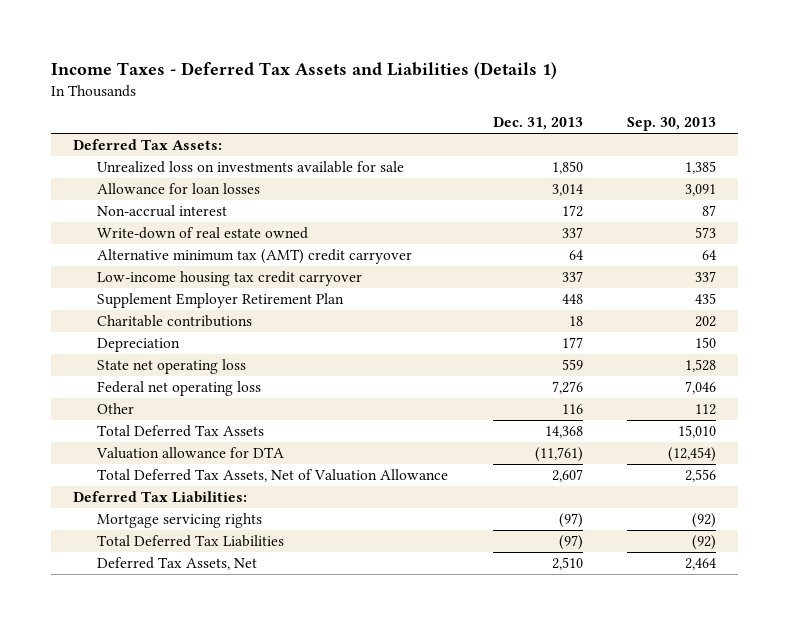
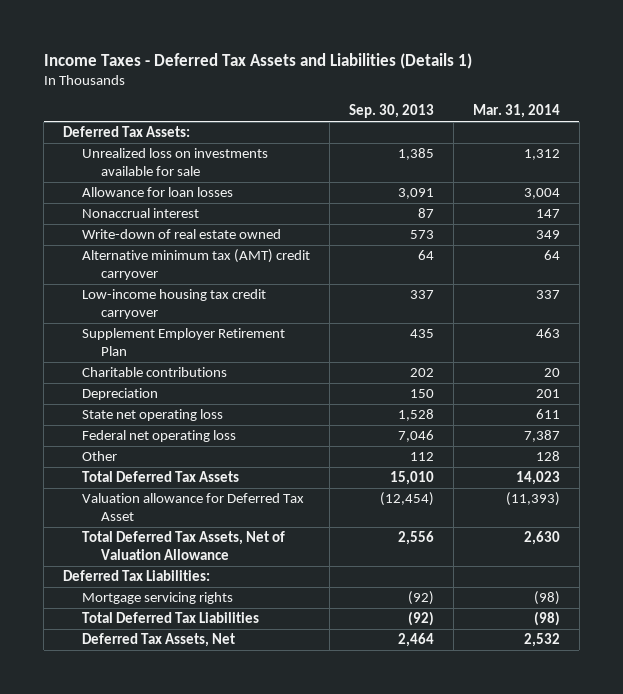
[492,117,583,131] Dec. 31, 2013 -> none
none -> [472,103,560,118] Mar. 31, 2014
[97,204,228,217] Non-accrual interest -> [82,208,200,219] Nonaccrual interest
[96,446,285,459] Valuation allowance for DTA -> [82,493,305,522] Valuation allowance for Deferred Tax Asset

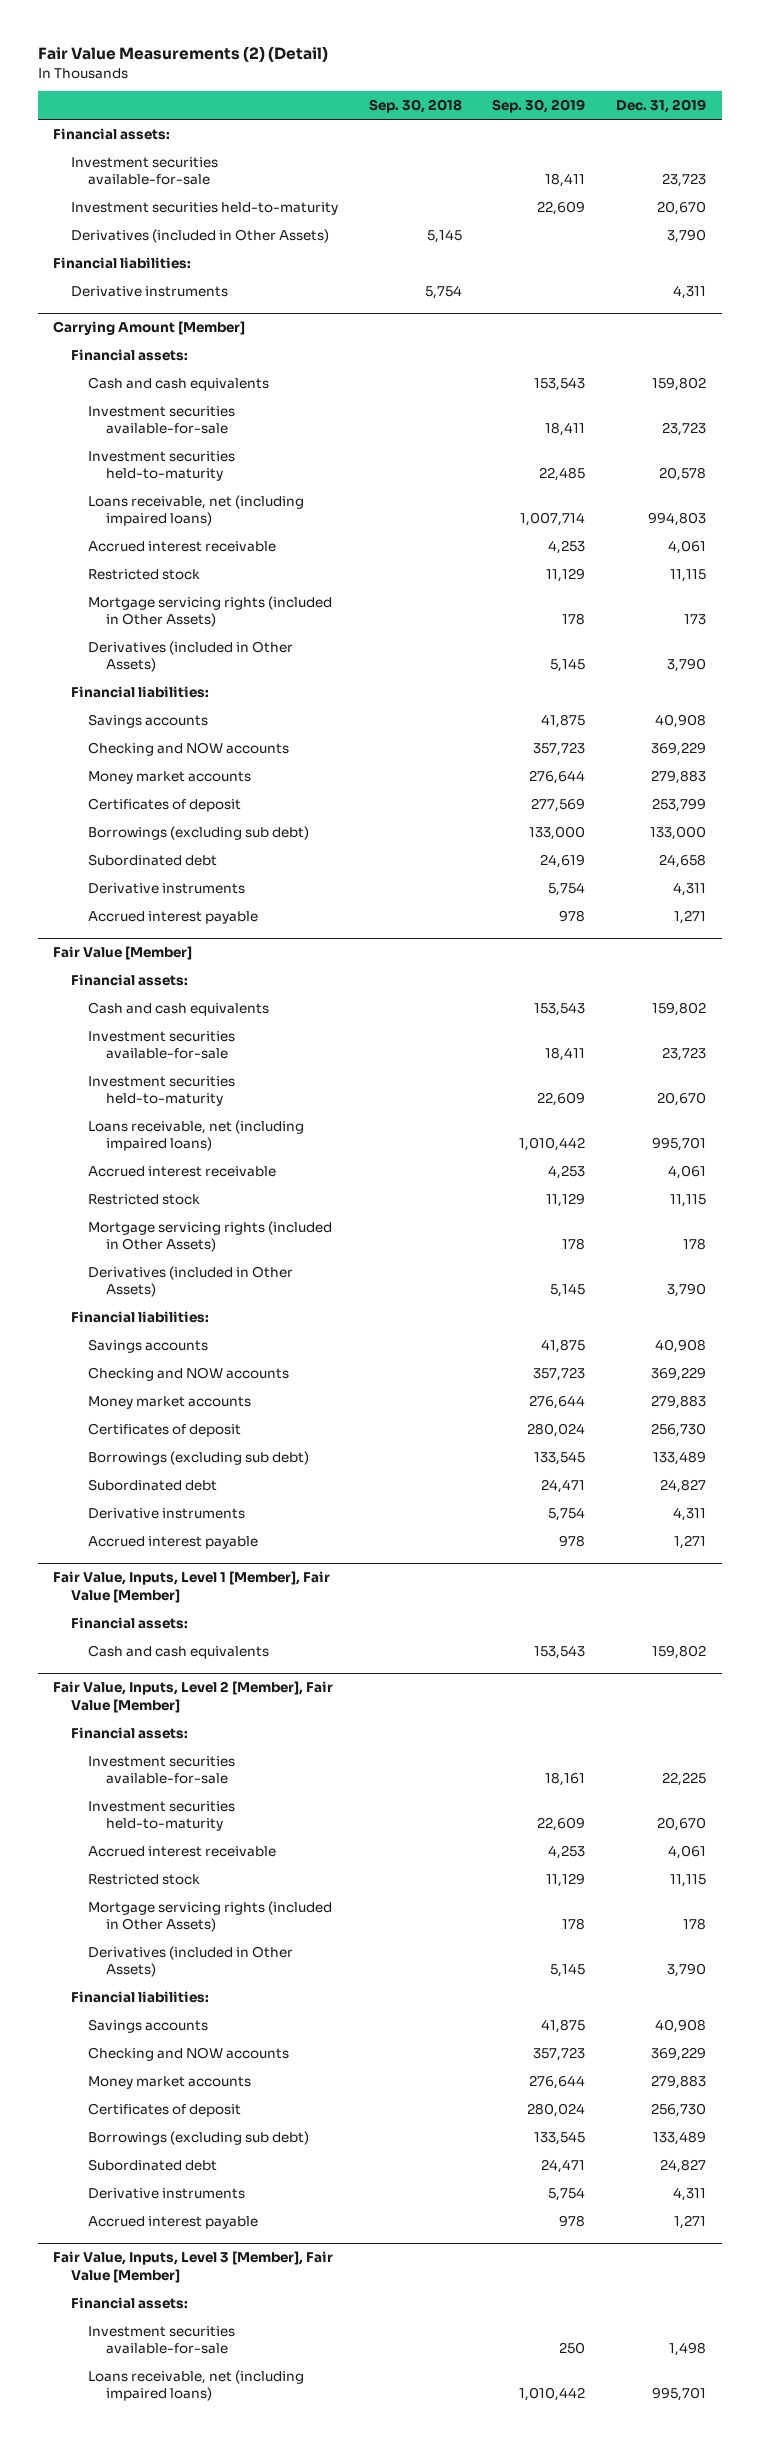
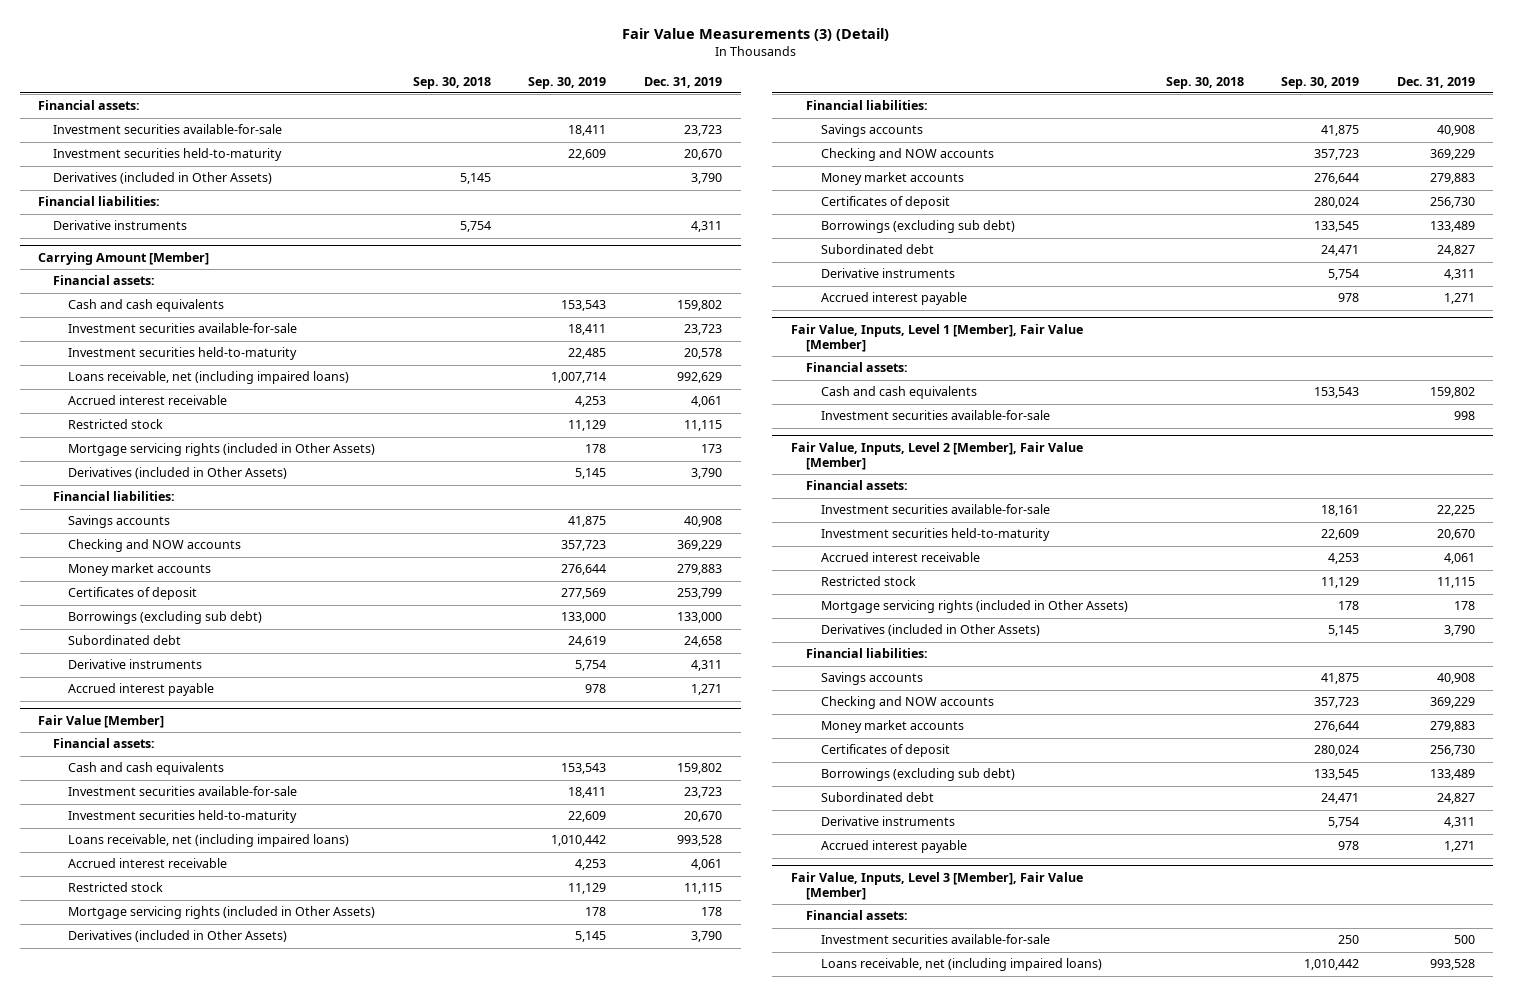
[38,46,329,63] Fair Value Measurements (2) (Detail) -> [622,28,890,42] Fair Value Measurements (3) (Detail)
[648,512,707,527] 994,803 -> [676,372,722,384] 992,629
[652,1137,707,1152] 995,701 -> [676,835,722,847] 993,528
none -> [821,410,1051,421] Investment securities available-for-sale
[669,2342,707,2357] 1,498 -> [1453,935,1475,945] 500
[652,2387,707,2402] 995,701 -> [1429,959,1475,971] 993,528

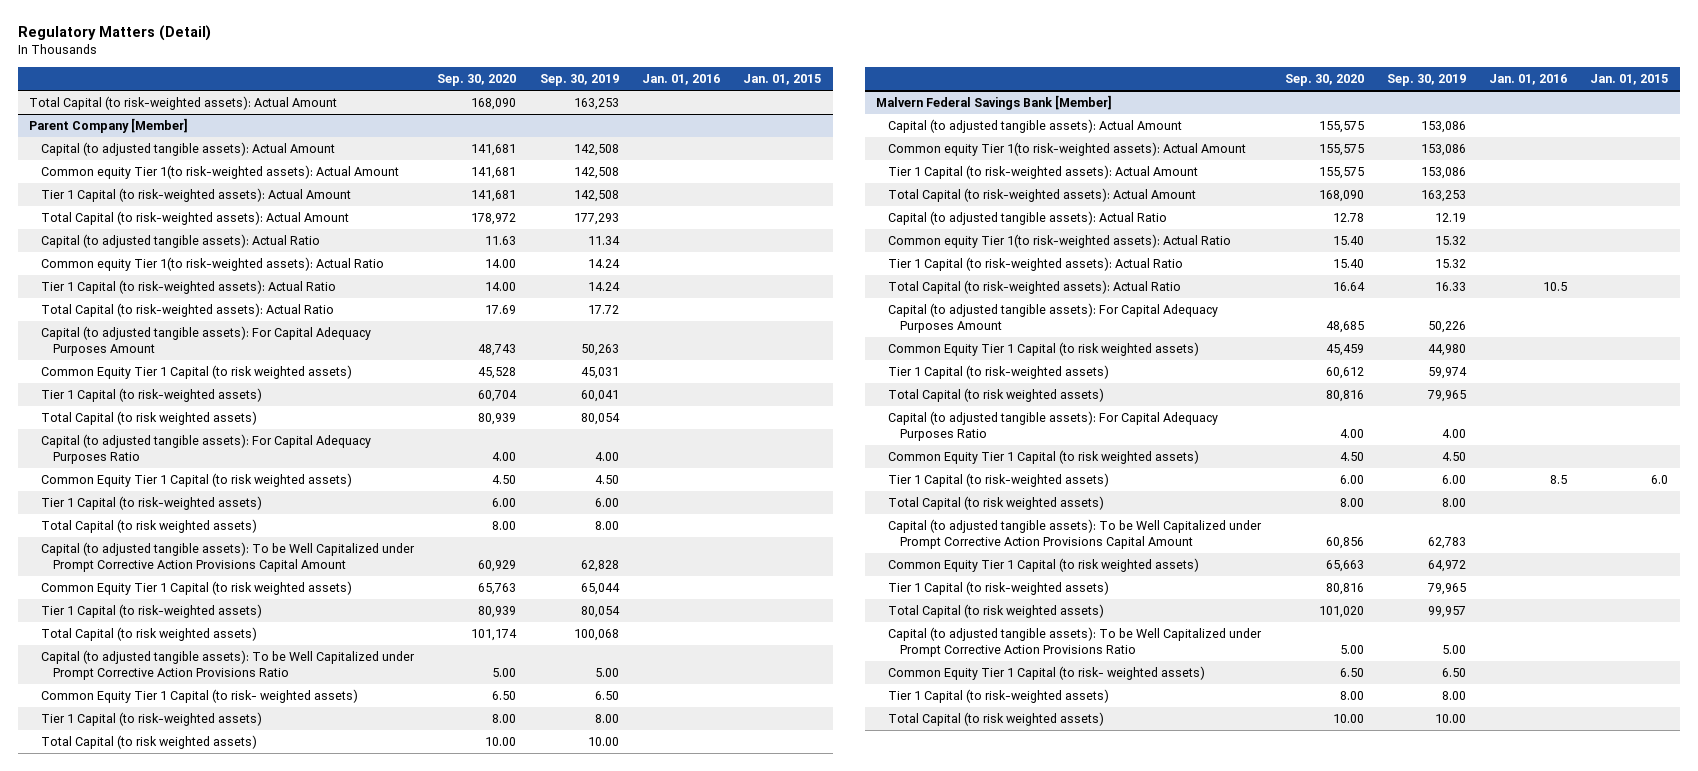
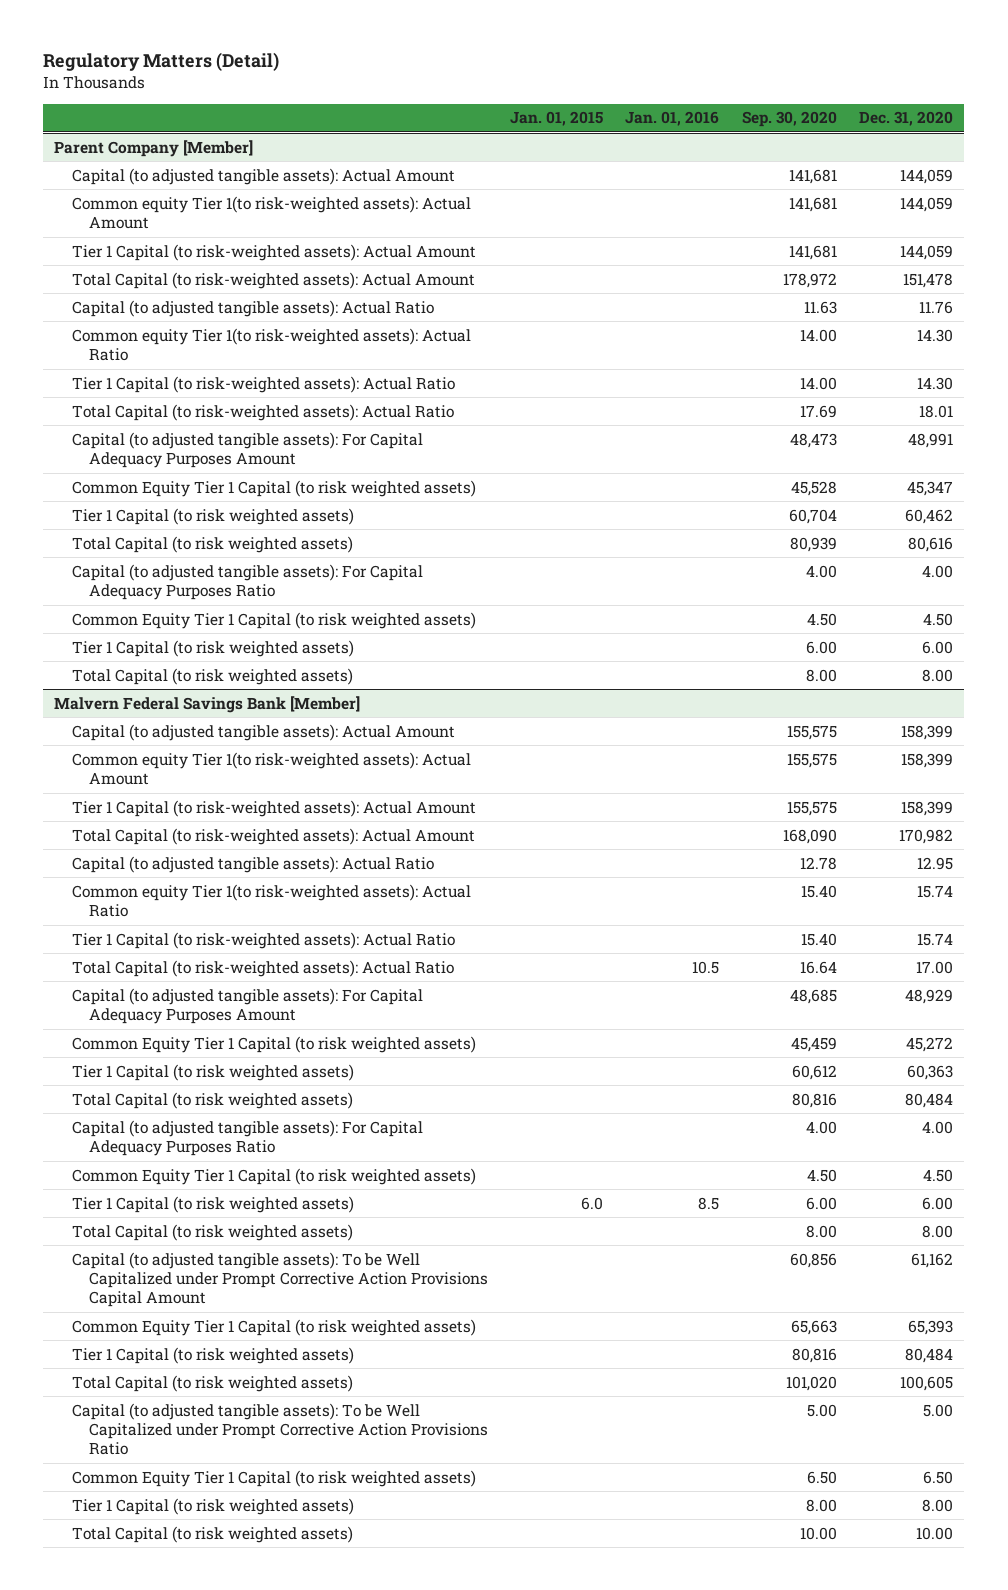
[539,74,619,87] Sep. 30, 2019 -> none
none -> [859,111,954,127] Dec. 31, 2020
[29,96,338,111] Total Capital (to risk-weighted assets): Actual Amount -> none
[478,343,517,356] 48,743 -> [789,432,837,448] 48,473
[41,388,263,403] Tier 1 Capital (to risk-weighted assets) -> [71,507,354,525] Tier 1 Capital (to risk weighted assets)
[41,496,263,511] Tier 1 Capital (to risk-weighted assets) -> [71,639,354,657] Tier 1 Capital (to risk weighted assets)
[41,542,416,572] Capital (to adjusted tangible assets): To be Well Capitalized under Prompt Corrective Action Provisions Capital Amount -> none
[41,581,353,596] Common Equity Tier 1 Capital (to risk weighted assets) -> none
[41,604,263,619] Tier 1 Capital (to risk-weighted assets) -> none
[41,627,258,642] Total Capital (to risk weighted assets) -> none
[41,650,416,680] Capital (to adjusted tangible assets): To be Well Capitalized under Prompt Corrective Action Provisions Ratio -> none
[41,689,359,704] Common Equity Tier 1 Capital (to risk- weighted assets) -> none
[41,712,263,727] Tier 1 Capital (to risk-weighted assets) -> none
[41,735,258,750] Total Capital (to risk weighted assets) -> none
[888,365,1110,380] Tier 1 Capital (to risk-weighted assets) -> [71,1063,354,1081] Tier 1 Capital (to risk weighted assets)
[888,473,1110,488] Tier 1 Capital (to risk-weighted assets) -> [71,1195,354,1213] Tier 1 Capital (to risk weighted assets)
[888,581,1110,596] Tier 1 Capital (to risk-weighted assets) -> [71,1346,354,1364] Tier 1 Capital (to risk weighted assets)
[888,666,1206,681] Common Equity Tier 1 Capital (to risk- weighted assets) -> [71,1469,476,1487] Common Equity Tier 1 Capital (to risk weighted assets)
[888,689,1110,704] Tier 1 Capital (to risk-weighted assets) -> [71,1497,354,1515] Tier 1 Capital (to risk weighted assets)

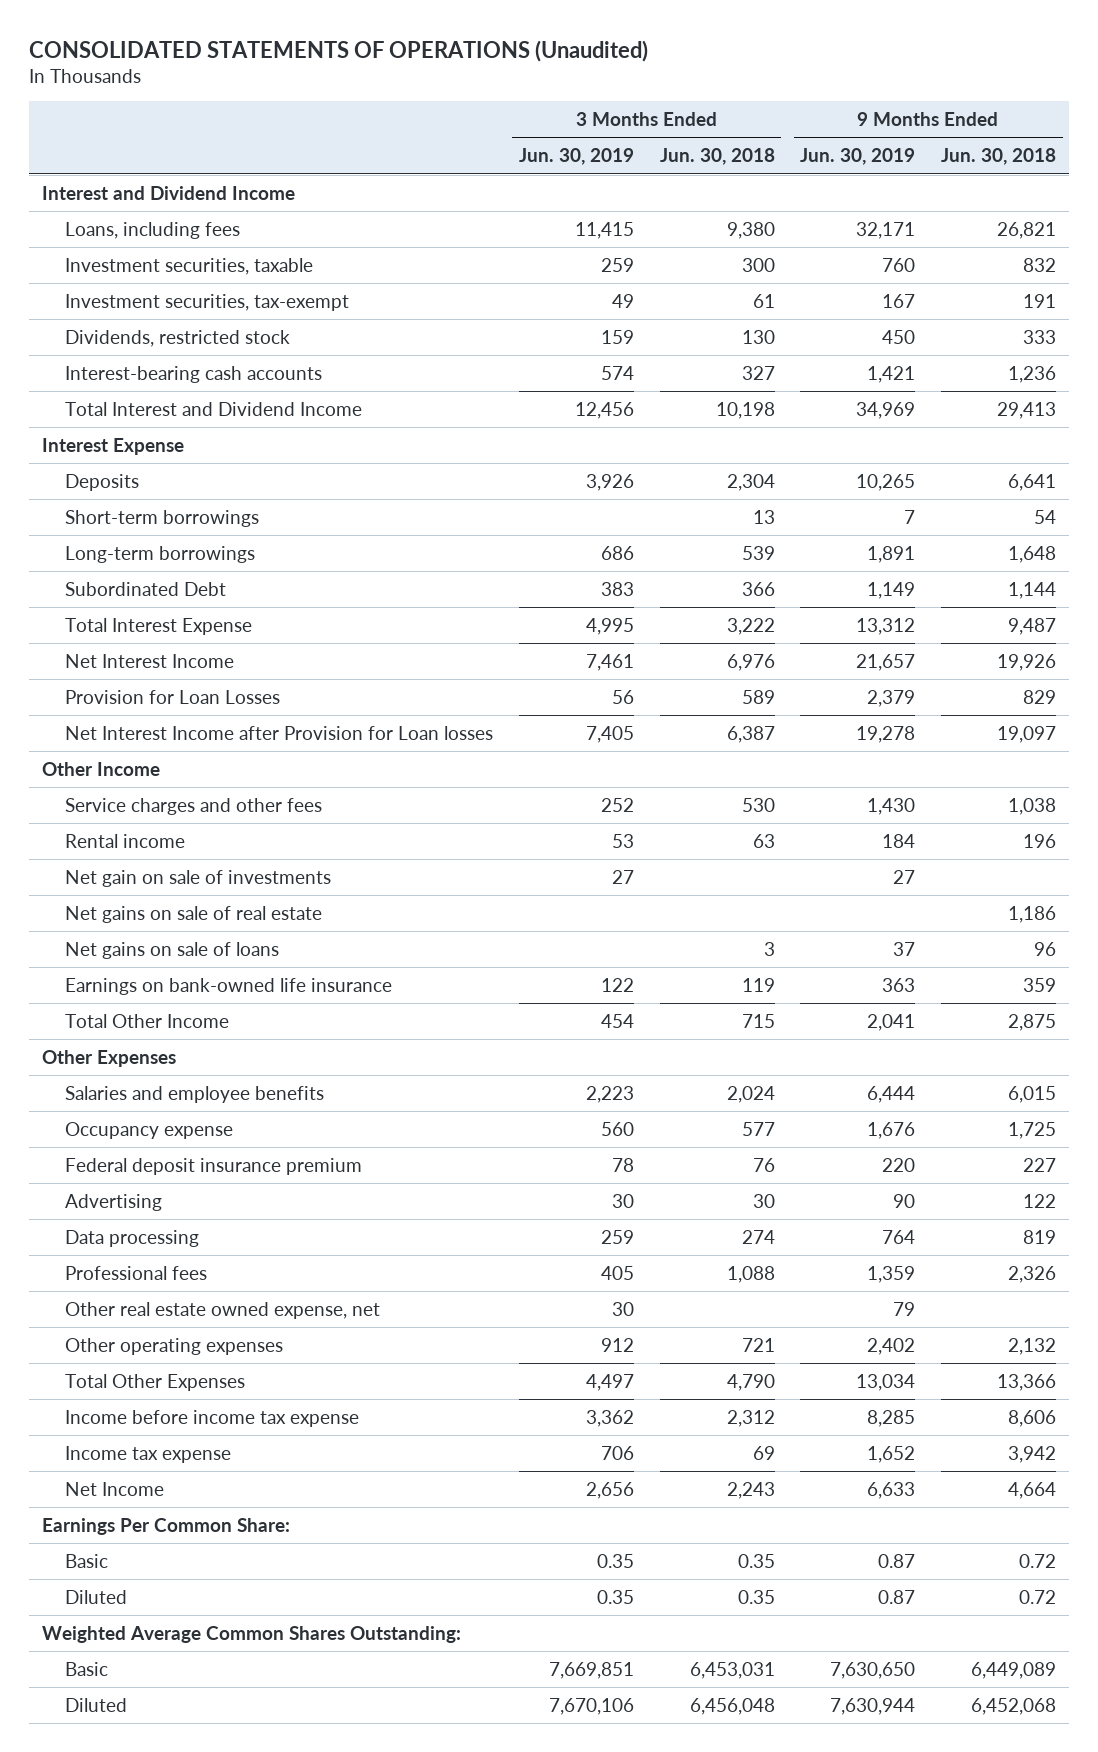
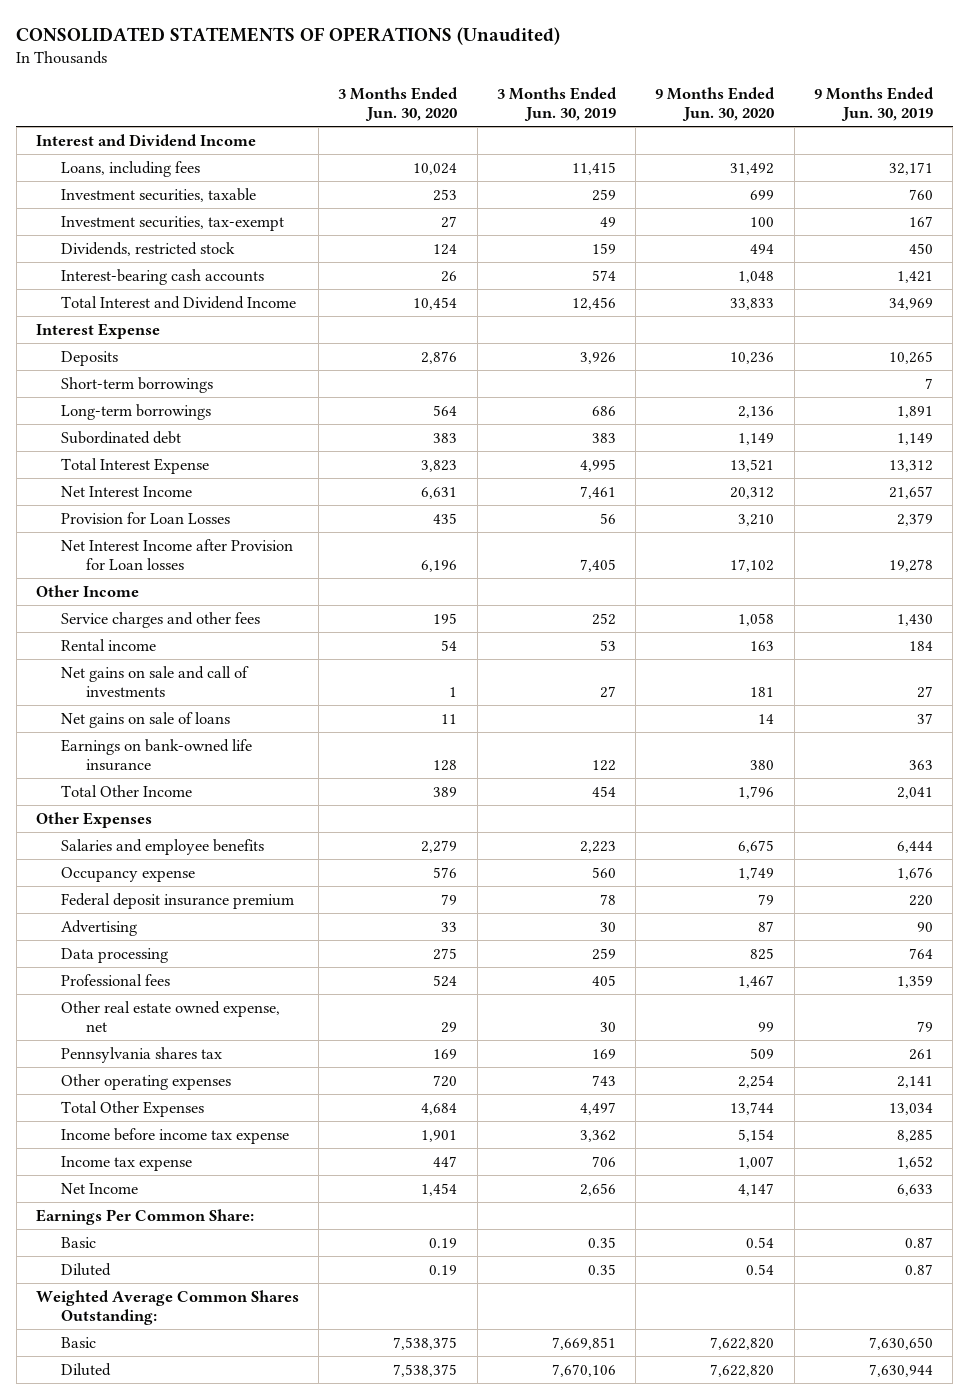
[659,148,775,166] Jun. 30, 2018 -> none
[941,148,1057,166] Jun. 30, 2018 -> none
none -> [338,86,459,122] 3 Months Ended Jun. 30, 2020
none -> [655,86,776,122] 9 Months Ended Jun. 30, 2020
[64,581,226,596] Subordinated Debt -> [60,430,181,444] Subordinated debt
[64,905,322,923] Net gains on sale of real estate -> none
[64,869,331,887] Net gain on sale of investments -> [60,665,249,698] Net gains on sale and call of investments
none -> [60,1046,222,1063] Pennsylvania shares tax
[600,1337,634,1352] 912 -> [591,1074,616,1086] 743
[867,1337,916,1355] 2,402 -> [896,1075,933,1088] 2,141

